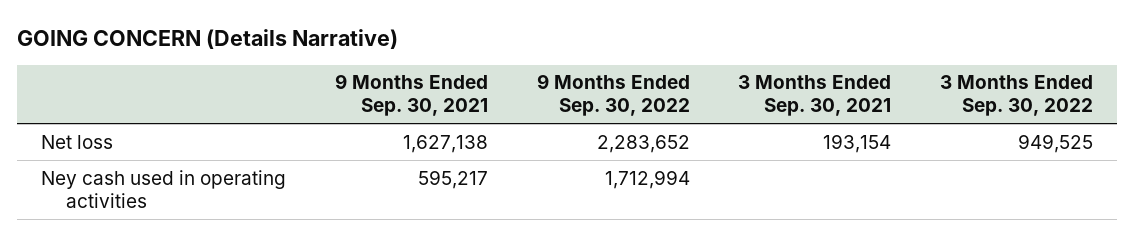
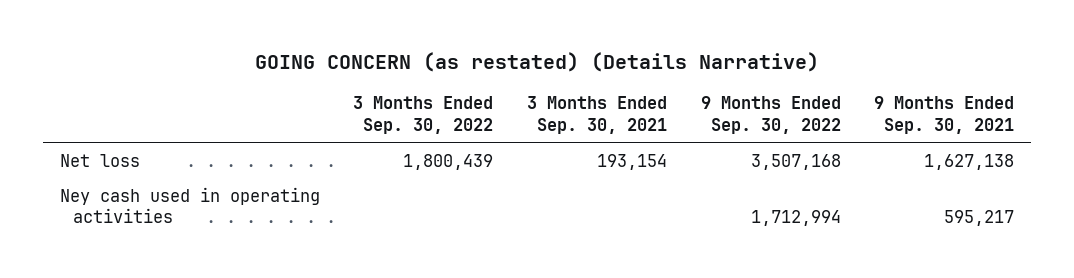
[16,28,398,49] GOING CONCERN (Details Narrative) -> [254,51,819,72] GOING CONCERN (as restated) (Details Narrative)
[596,134,690,153] 2,283,652 -> [750,153,841,170] 3,507,168
[1017,133,1093,153] 949,525 -> [403,153,494,170] 1,800,439

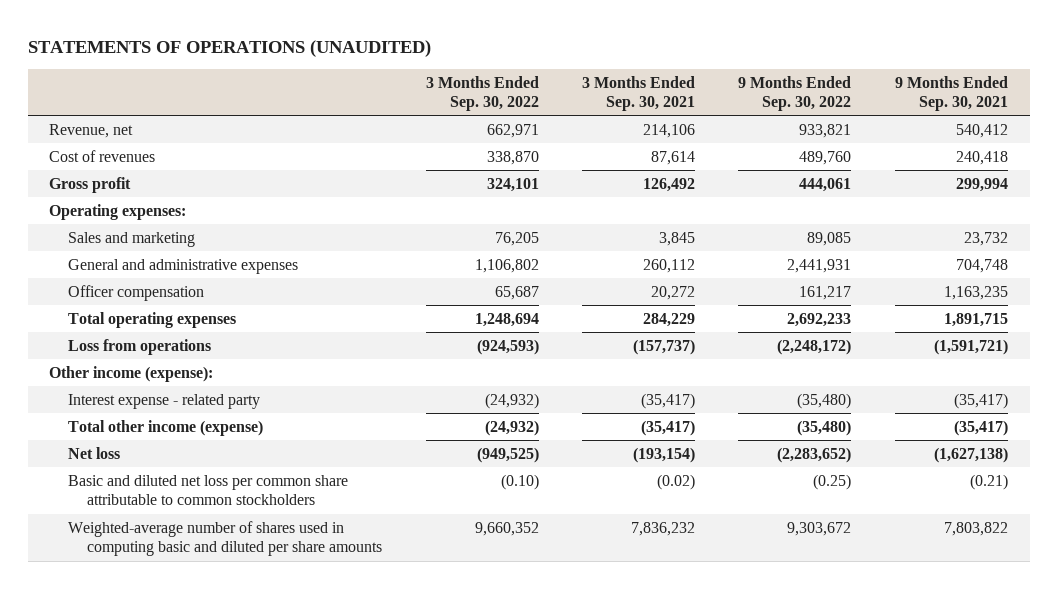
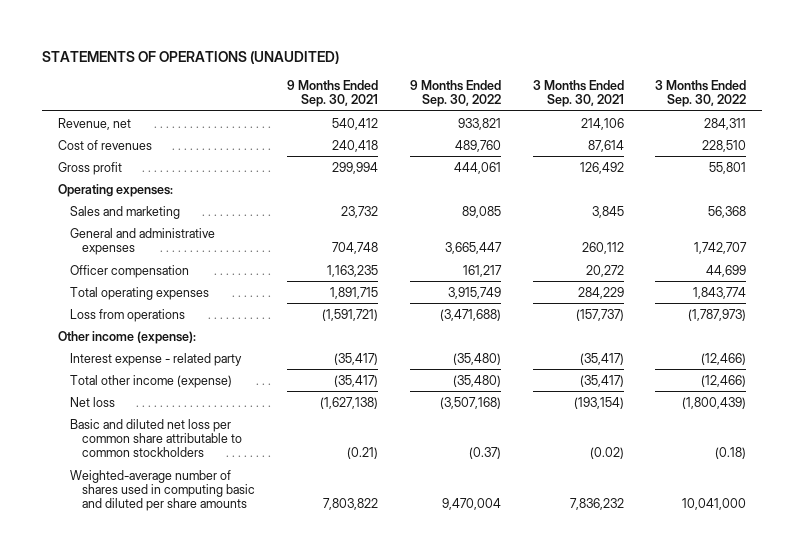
[486,123,539,138] 662,971 -> [704,117,747,130] 284,311
[486,150,539,165] 338,870 -> [702,139,747,152] 228,510
[486,177,539,192] 324,101 -> [709,161,747,174] 55,801
[494,231,539,246] 76,205 -> [708,205,747,218] 56,368
[474,258,539,273] 1,106,802 -> [694,242,748,255] 1,742,707
[787,258,852,273] 2,441,931 -> [444,242,502,255] 3,665,447
[494,285,539,300] 65,687 -> [706,264,747,277] 44,699
[474,312,539,327] 1,248,694 -> [693,286,747,299] 1,843,774
[787,312,852,327] 2,692,233 -> [447,286,501,299] 3,915,749
[476,338,539,355] (924,593) -> [688,308,747,321] (1,787,973)
[777,338,852,355] (2,248,172) -> [439,308,501,321] (3,471,688)
[484,392,539,409] (24,932) -> [701,352,747,365] (12,466)
[484,419,539,436] (24,932) -> [701,374,747,387] (12,466)
[476,446,539,463] (949,525) -> [682,396,747,409] (1,800,439)
[777,446,852,463] (2,283,652) -> [439,396,501,409] (3,507,168)
[500,473,539,490] (0.10) -> [715,447,747,460] (0.18)
[813,473,852,490] (0.25) -> [468,447,501,460] (0.37)
[474,521,539,536] 9,660,352 -> [682,498,747,511] 10,041,000
[787,521,852,536] 9,303,672 -> [441,498,501,511] 9,470,004

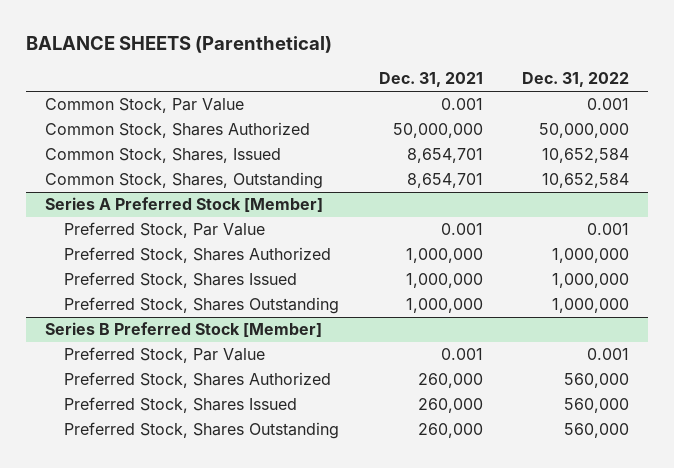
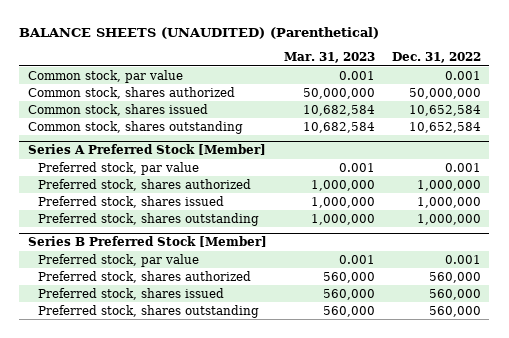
[25,36,332,54] BALANCE SHEETS (Parenthetical) -> [19,27,380,40] BALANCE SHEETS (UNAUDITED) (Parenthetical)
[378,72,483,88] Dec. 31, 2021 -> none
none -> [283,52,375,64] Mar. 31, 2023
[45,98,245,114] Common Stock, Par Value -> [27,69,183,83] Common stock, par value
[45,122,311,139] Common Stock, Shares Authorized -> [27,86,235,99] Common stock, shares authorized
[45,148,282,164] Common Stock, Shares, Issued -> [27,103,208,116] Common stock, shares issued
[45,172,324,190] Common Stock, Shares, Outstanding -> [27,120,243,134] Common stock, shares outstanding
[64,222,266,239] Preferred Stock, Par Value -> [38,161,200,175] Preferred stock, par value
[64,247,332,264] Preferred Stock, Shares Authorized -> [38,178,252,191] Preferred stock, shares authorized
[64,272,298,289] Preferred Stock, Shares Issued -> [38,195,225,208] Preferred stock, shares issued
[64,297,340,315] Preferred Stock, Shares Outstanding -> [38,212,260,226] Preferred stock, shares outstanding
[64,347,266,364] Preferred Stock, Par Value -> [38,253,200,267] Preferred stock, par value
[64,372,332,389] Preferred Stock, Shares Authorized -> [38,270,252,283] Preferred stock, shares authorized
[64,397,298,414] Preferred Stock, Shares Issued -> [38,287,225,300] Preferred stock, shares issued
[64,422,340,440] Preferred Stock, Shares Outstanding -> [38,304,260,318] Preferred stock, shares outstanding

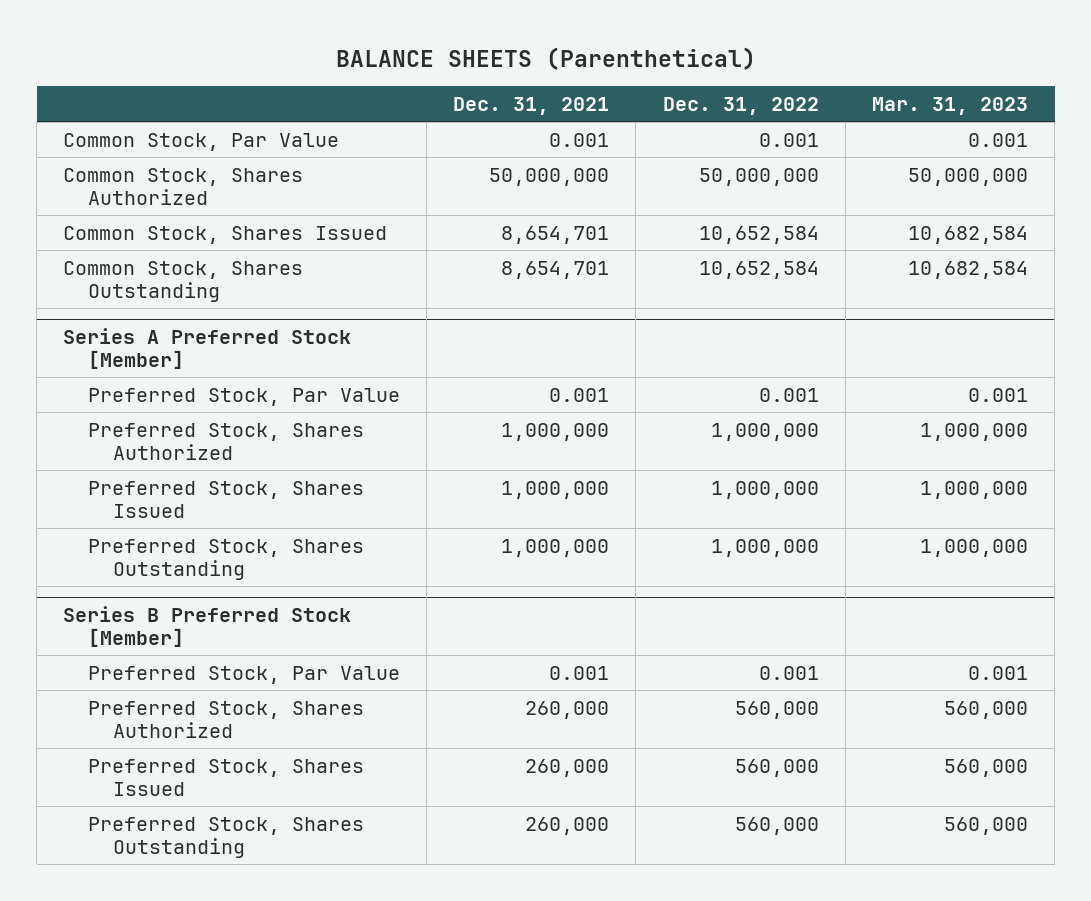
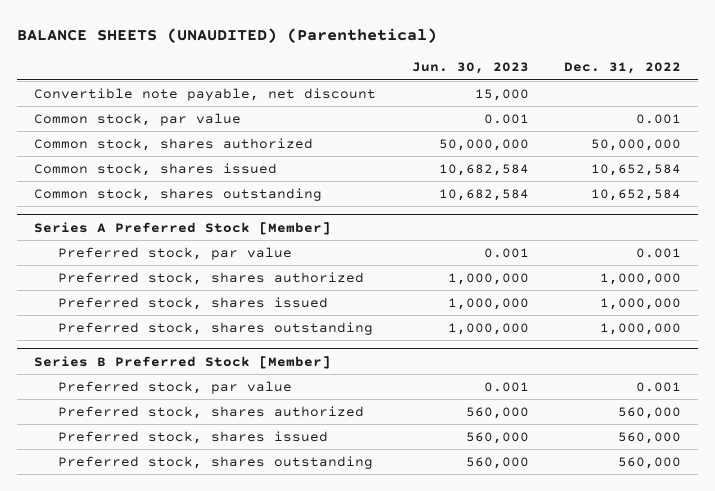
[335,46,756,70] BALANCE SHEETS (Parenthetical) -> [16,27,437,43] BALANCE SHEETS (UNAUDITED) (Parenthetical)
[453,97,610,116] Dec. 31, 2021 -> none
[871,97,1028,116] Mar. 31, 2023 -> none
none -> [411,62,529,75] Jun. 30, 2023
none -> [34,87,377,101] Convertible note payable, net discount
[63,132,340,151] Common Stock, Par Value -> [34,112,242,126] Common stock, par value
[63,167,304,205] Common Stock, Shares Authorized -> [34,137,314,151] Common stock, shares authorized
[63,225,388,244] Common Stock, Shares Issued -> [34,162,278,176] Common stock, shares issued
[63,260,304,302] Common Stock, Shares Outstanding -> [34,187,323,201] Common stock, shares outstanding
[88,387,401,406] Preferred Stock, Par Value -> [57,246,292,260] Preferred stock, par value
[88,422,365,460] Preferred Stock, Shares Authorized -> [57,271,364,285] Preferred stock, shares authorized
[88,480,365,518] Preferred Stock, Shares Issued -> [57,296,328,310] Preferred stock, shares issued
[88,538,365,580] Preferred Stock, Shares Outstanding -> [57,321,373,335] Preferred stock, shares outstanding
[88,665,401,684] Preferred Stock, Par Value -> [57,380,292,394] Preferred stock, par value
[88,700,365,738] Preferred Stock, Shares Authorized -> [57,405,364,419] Preferred stock, shares authorized
[88,758,365,796] Preferred Stock, Shares Issued -> [57,430,328,444] Preferred stock, shares issued
[88,816,365,858] Preferred Stock, Shares Outstanding -> [57,455,373,469] Preferred stock, shares outstanding

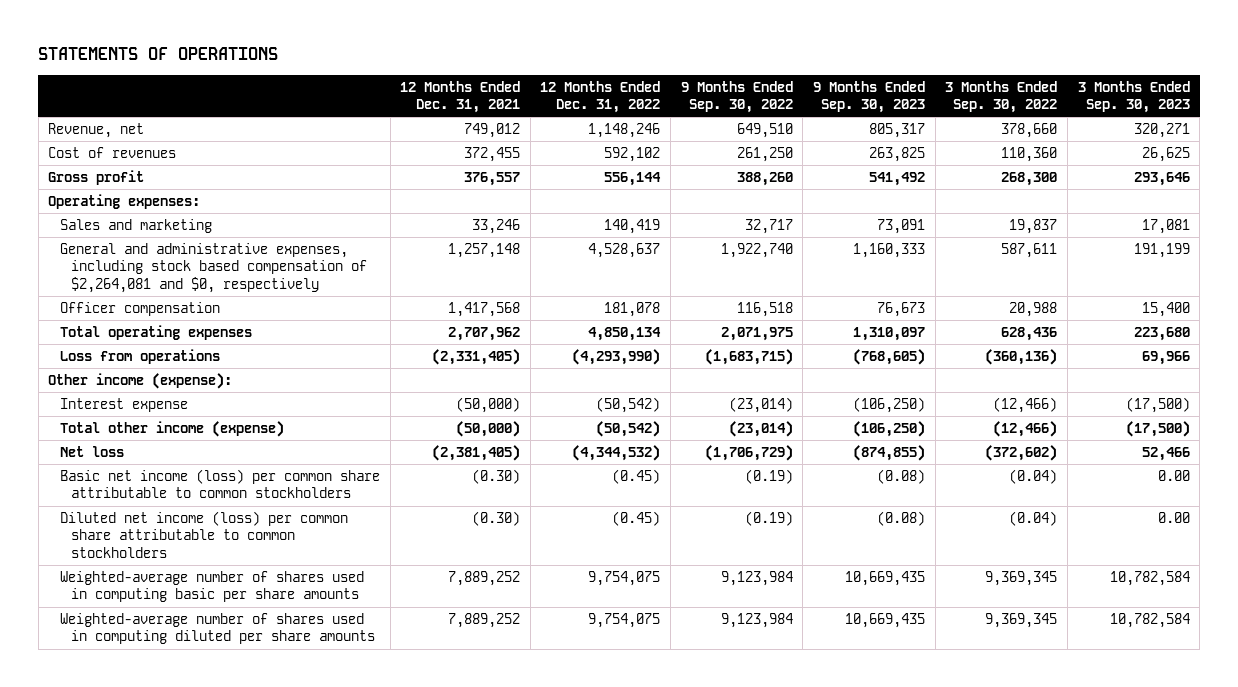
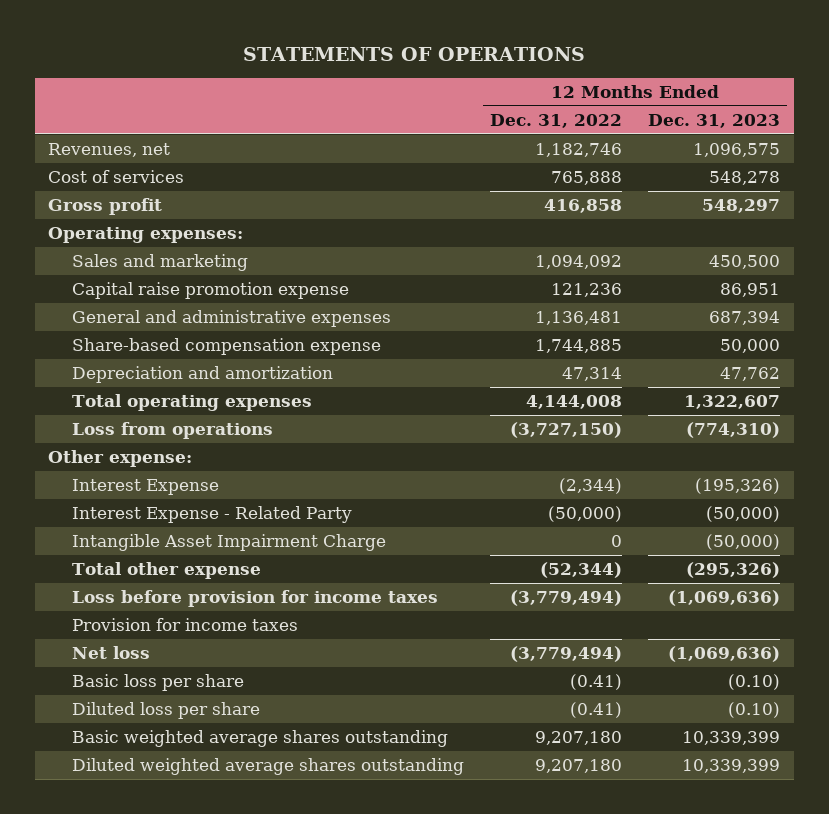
[400,80,521,113] 12 Months Ended Dec. 31, 2021 -> none
[680,80,793,113] 9 Months Ended Sep. 30, 2022 -> none
[812,80,925,113] 9 Months Ended Sep. 30, 2023 -> none
[945,80,1058,113] 3 Months Ended Sep. 30, 2022 -> none
[1077,80,1190,113] 3 Months Ended Sep. 30, 2023 -> none
none -> [648,113,781,128] Dec. 31, 2023
[48,123,145,139] Revenue, net -> [48,143,171,158] Revenues, net
[588,123,661,139] 1,148,246 -> [534,143,622,158] 1,182,746
[48,147,177,159] Cost of revenues -> [48,170,185,184] Cost of services
[604,147,661,163] 592,102 -> [550,171,622,186] 765,888
[604,172,662,187] 556,144 -> [543,199,622,214] 416,858
[59,302,220,317] Officer compensation -> none
[604,219,661,235] 140,419 -> [534,255,622,270] 1,094,092
none -> [71,282,349,300] Capital raise promotion expense
[59,243,368,293] General and administrative expenses, including stock based compensation of $2,264,081 and $0, respectively -> [71,310,391,328] General and administrative expenses
[588,243,661,259] 4,528,637 -> [534,311,622,326] 1,136,481
none -> [71,338,381,356] Share-based compensation expense
none -> [71,366,333,384] Depreciation and amortization
[588,327,662,342] 4,850,134 -> [525,395,622,410] 4,144,008
[572,349,661,366] (4,293,990) -> [509,422,622,439] (3,727,150)
[48,373,233,390] Other income (expense): -> [48,450,193,468] Other expense:
[59,398,188,413] Interest expense -> [71,479,219,496] Interest Expense
[596,397,661,414] (50,542) -> [558,478,622,495] (2,344)
none -> [71,506,352,524] Interest Expense - Related Party
none -> [71,534,386,552] Intangible Asset Impairment Charge
[59,421,284,438] Total other income (expense) -> [71,562,261,580] Total other expense
[596,421,661,438] (50,542) -> [539,562,622,579] (52,344)
none -> [71,590,438,608] Loss before provision for income taxes
none -> [71,618,298,632] Provision for income taxes
[572,445,661,462] (4,344,532) -> [509,646,622,663] (3,779,494)
[59,469,380,499] Basic net income (loss) per common share attributable to common stockholders -> [71,674,244,692] Basic loss per share
[612,469,661,485] (0.45) -> [569,674,622,691] (0.41)
[59,511,348,558] Diluted net income (loss) per common share attributable to common stockholders -> [71,702,260,720] Diluted loss per share
[612,511,661,527] (0.45) -> [569,702,622,719] (0.41)
[59,571,364,603] Weighted-average number of shares used in computing basic per share amounts -> [71,730,448,748] Basic weighted average shares outstanding
[588,571,661,587] 9,754,075 -> [534,731,622,746] 9,207,180
[59,613,376,645] Weighted-average number of shares used in computing diluted per share amounts -> [71,758,464,776] Diluted weighted average shares outstanding
[588,613,661,629] 9,754,075 -> [534,759,622,774] 9,207,180

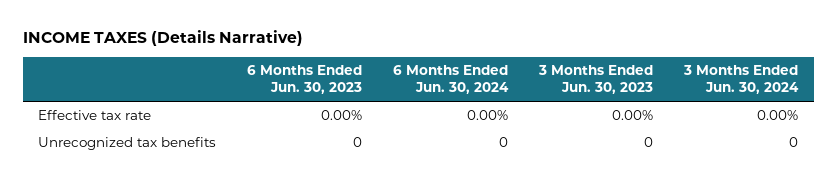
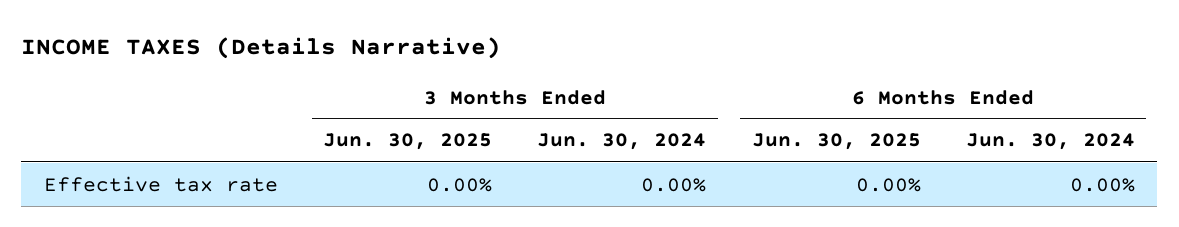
[247,65,363,95] 6 Months Ended Jun. 30, 2023 -> none
[538,65,654,95] 3 Months Ended Jun. 30, 2023 -> none
none -> [323,133,493,151] Jun. 30, 2025
none -> [751,133,921,151] Jun. 30, 2025
[38,137,217,151] Unrecognized tax benefits -> none

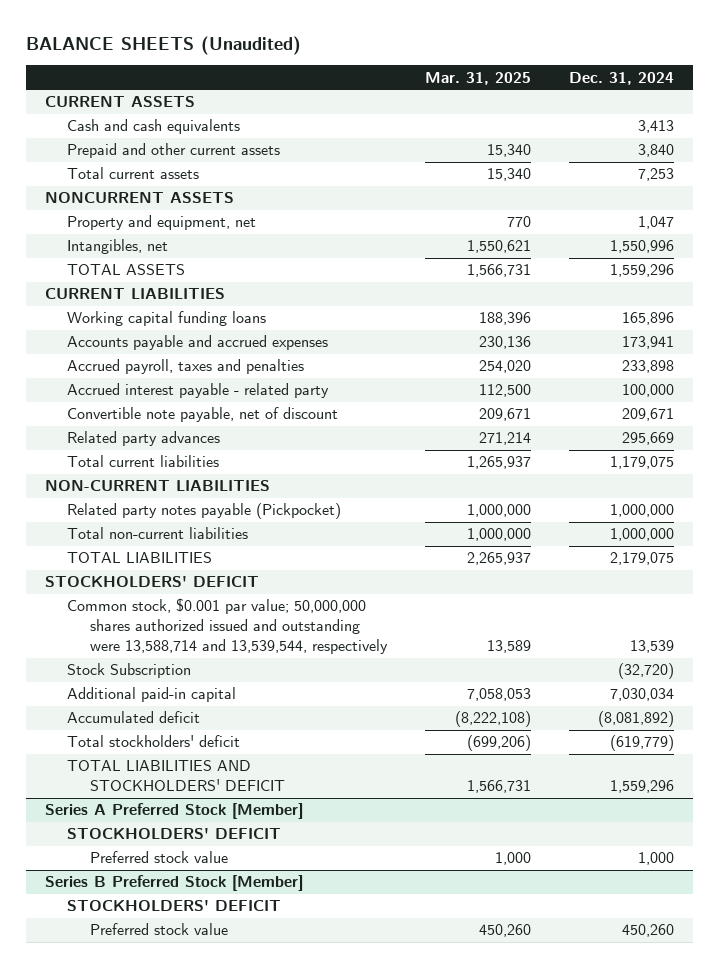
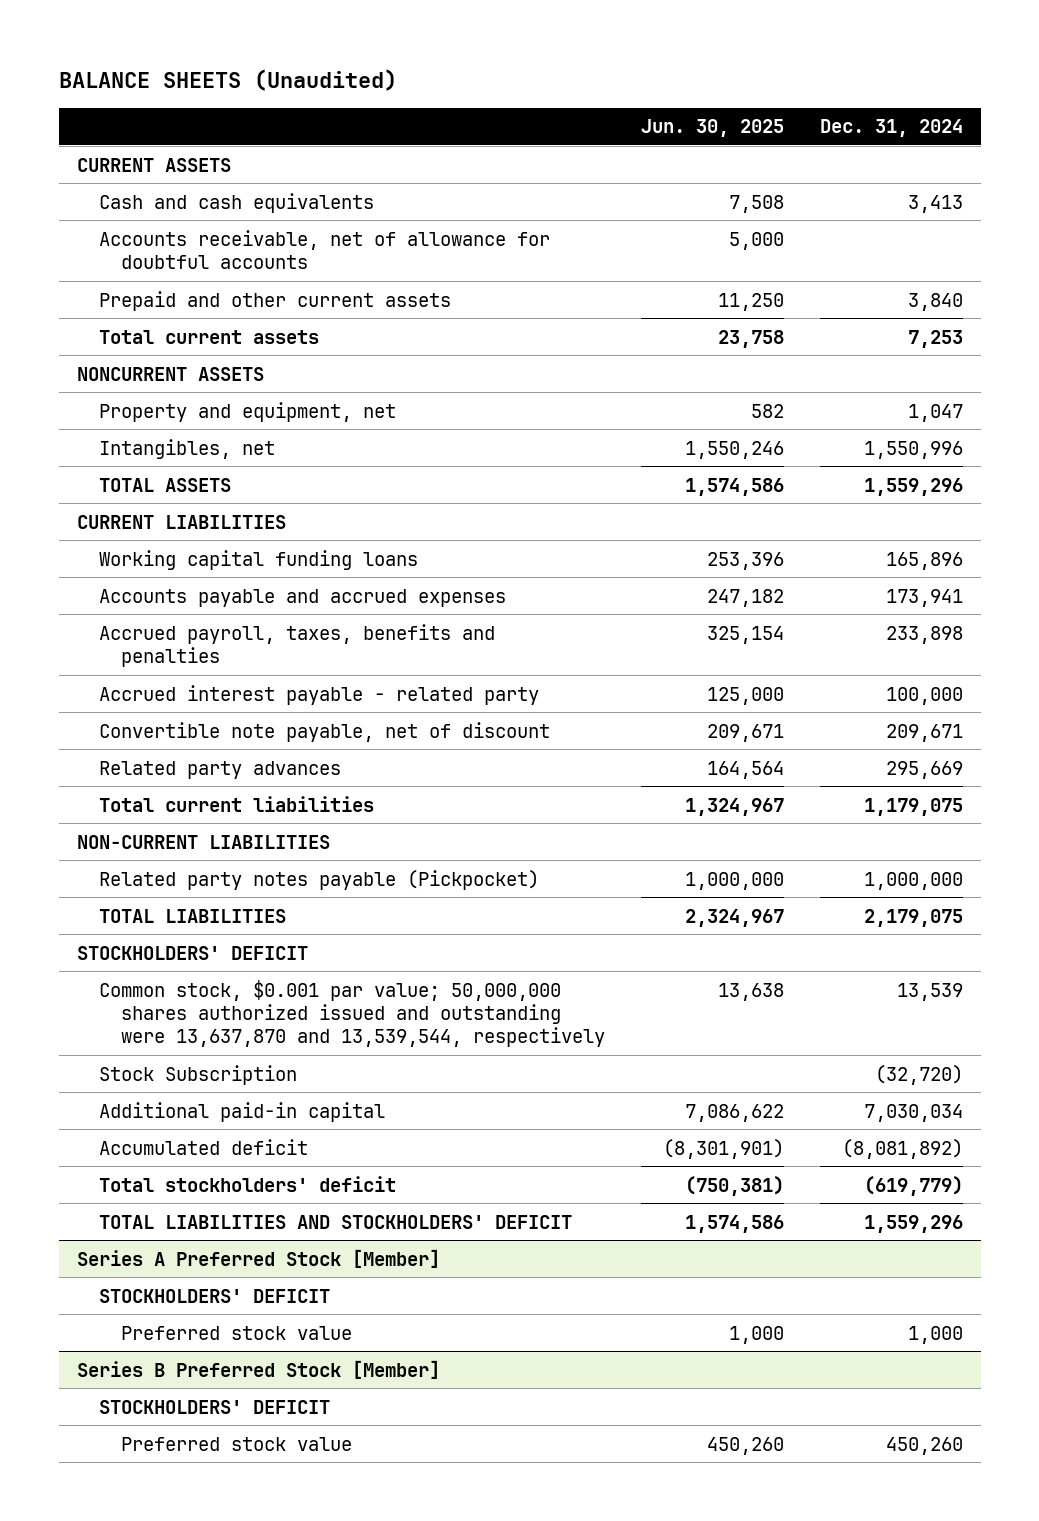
[424,71,531,85] Mar. 31, 2025 -> none
none -> [640,119,784,138] Jun. 30, 2025
none -> [98,229,550,269] Accounts receivable, net of allowance for doubtful accounts
[67,359,305,375] Accrued payroll, taxes and penalties -> [98,623,495,667] Accrued payroll, taxes, benefits and penalties
[67,527,249,540] Total non-current liabilities -> none
[67,598,388,655] Common stock, $0.001 par value; 50,000,000 shares authorized issued and outstanding were 13,588,714 and 13,539,544, respectively -> [98,979,606,1047] Common stock, $0.001 par value; 50,000,000 shares authorized issued and outstanding were 13,637,870 and 13,539,544, respectively

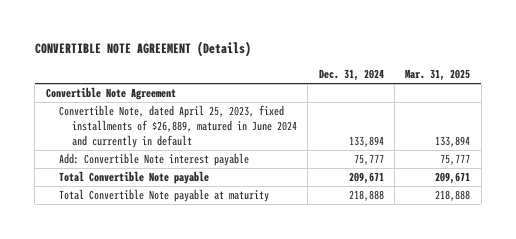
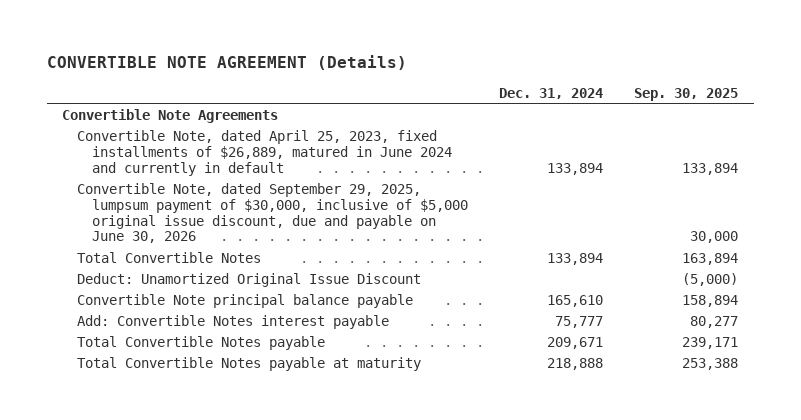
[405,69,471,82] Mar. 31, 2025 -> none
none -> [634,87,739,101] Sep. 30, 2025
[45,87,176,101] Convertible Note Agreement -> [62,108,279,123] Convertible Note Agreements
none -> [77,182,468,244] Convertible Note, dated September 29, 2025, lumpsum payment of $30,000, inclusive of $5,000 original issue discount, due and payable on June 30, 2026
none -> [77,251,262,263] Total Convertible Notes
none -> [77,272,422,287] Deduct: Unamortized Original Issue Discount
none -> [77,293,414,308] Convertible Note principal balance payable
[58,153,249,167] Add: Convertible Note interest payable -> [77,314,390,329] Add: Convertible Notes interest payable
[58,171,209,185] Total Convertible Note payable -> [77,335,326,350] Total Convertible Notes payable
[58,189,269,203] Total Convertible Note payable at maturity -> [77,356,422,371] Total Convertible Notes payable at maturity

